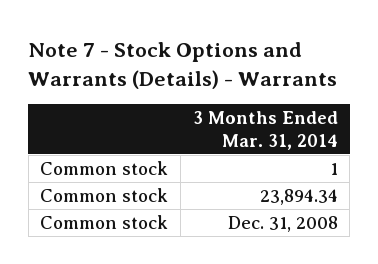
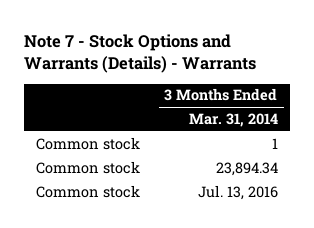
[227,216,338,233] Dec. 31, 2008 -> [197,184,278,200] Jul. 13, 2016

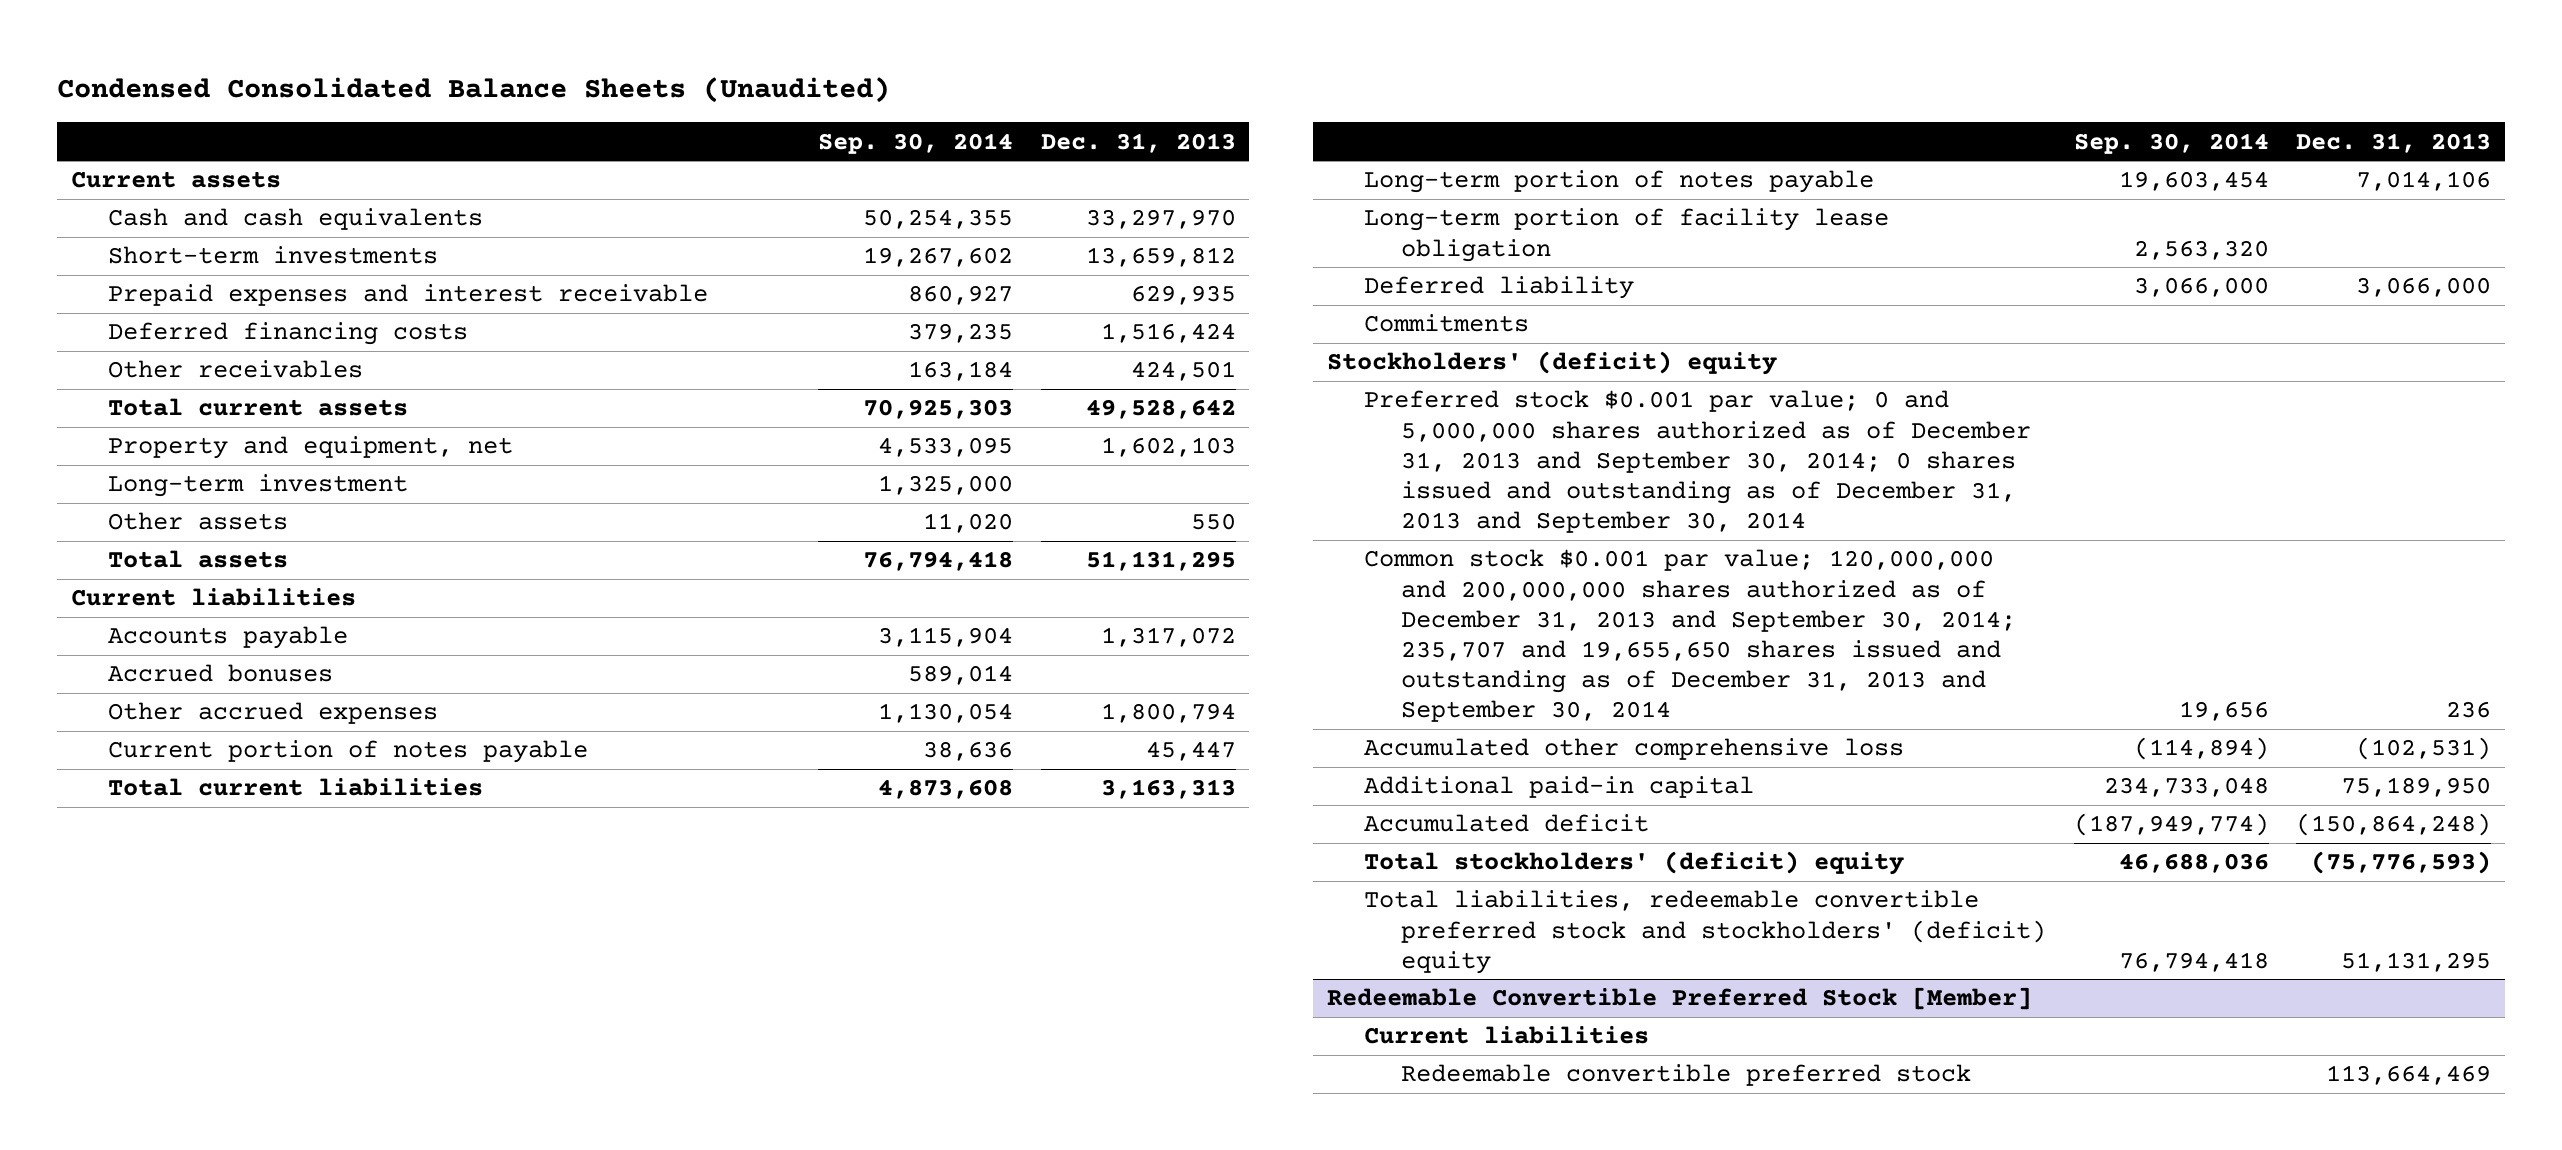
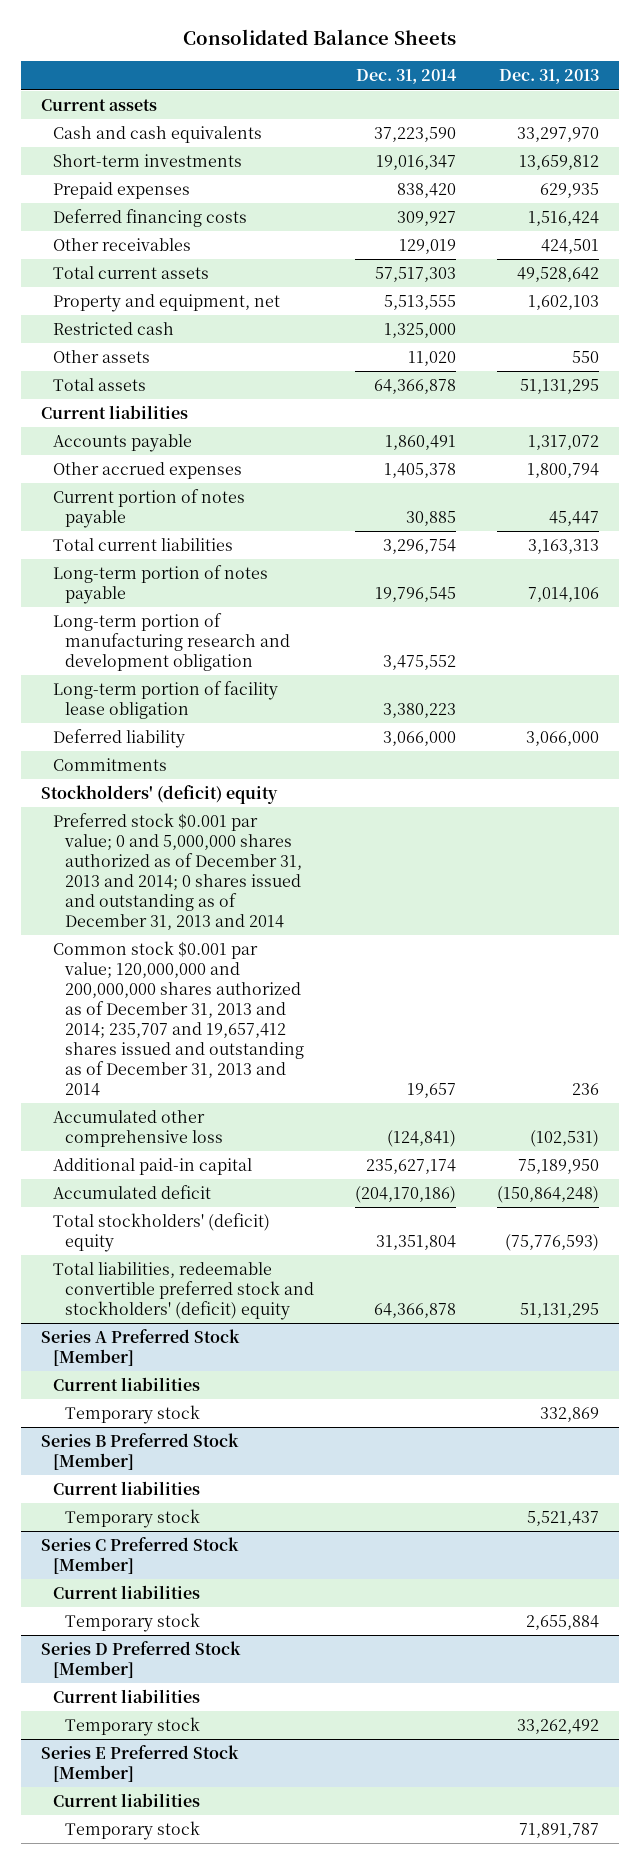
[57,76,891,103] Condensed Consolidated Balance Sheets (Unaudited) -> [183,29,457,46] Consolidated Balance Sheets
[818,132,1014,154] Sep. 30, 2014 -> none
none -> [355,69,457,85] Dec. 31, 2014
[108,284,709,307] Prepaid expenses and interest receivable -> [53,182,191,200] Prepaid expenses
[108,474,409,498] Long-term investment -> none
none -> [53,322,175,336] Restricted cash
[108,664,334,683] Accrued bonuses -> none
none -> [53,613,290,671] Long-term portion of manufacturing research and development obligation
[1364,390,2032,533] Preferred stock $0.001 par value; 0 and 5,000,000 shares authorized as of December 31, 2013 and September 30, 2014; 0 shares issued and outstanding as of December 31, 2013 and September 30, 2014 -> [53,813,302,930] Preferred stock $0.001 par value; 0 and 5,000,000 shares authorized as of December 31, 2013 and 2014; 0 shares issued and outstanding as of December 31, 2013 and 2014
[1364,549,2017,723] Common stock $0.001 par value; 120,000,000 and 200,000,000 shares authorized as of December 31, 2013 and September 30, 2014; 235,707 and 19,655,650 shares issued and outstanding as of December 31, 2013 and September 30, 2014 -> [53,941,304,1096] Common stock $0.001 par value; 120,000,000 and 200,000,000 shares authorized as of December 31, 2013 and 2014; 235,707 and 19,657,412 shares issued and outstanding as of December 31, 2013 and 2014
[1326,987,2032,1011] Redeemable Convertible Preferred Stock [Member] -> none
none -> [41,1329,241,1367] Series A Preferred Stock [Member]
[1401,1064,1972,1087] Redeemable convertible preferred stock -> [64,1405,200,1425] Temporary stock
[2326,1065,2492,1086] 113,664,469 -> [539,1407,599,1423] 332,869
none -> [41,1433,240,1471] Series B Preferred Stock [Member]
none -> [53,1481,201,1496] Current liabilities
none -> [64,1509,200,1529] Temporary stock
none -> [41,1537,240,1575] Series C Preferred Stock [Member]
none -> [53,1585,201,1600] Current liabilities
none -> [64,1613,200,1633] Temporary stock
none -> [41,1641,242,1679] Series D Preferred Stock [Member]
none -> [53,1689,201,1704] Current liabilities
none -> [64,1717,200,1737] Temporary stock
none -> [41,1745,240,1783] Series E Preferred Stock [Member]
none -> [53,1793,201,1808] Current liabilities
none -> [64,1821,200,1841] Temporary stock

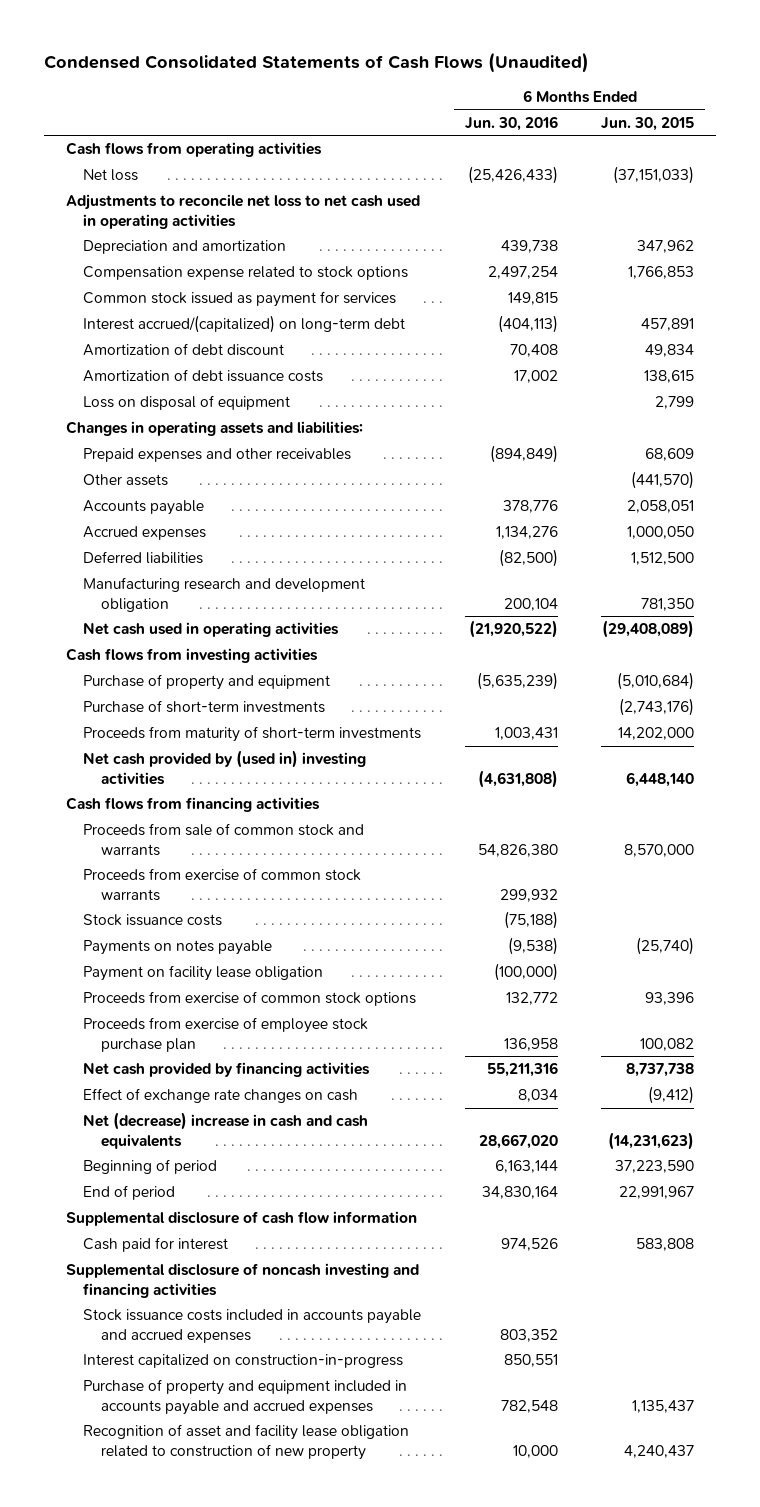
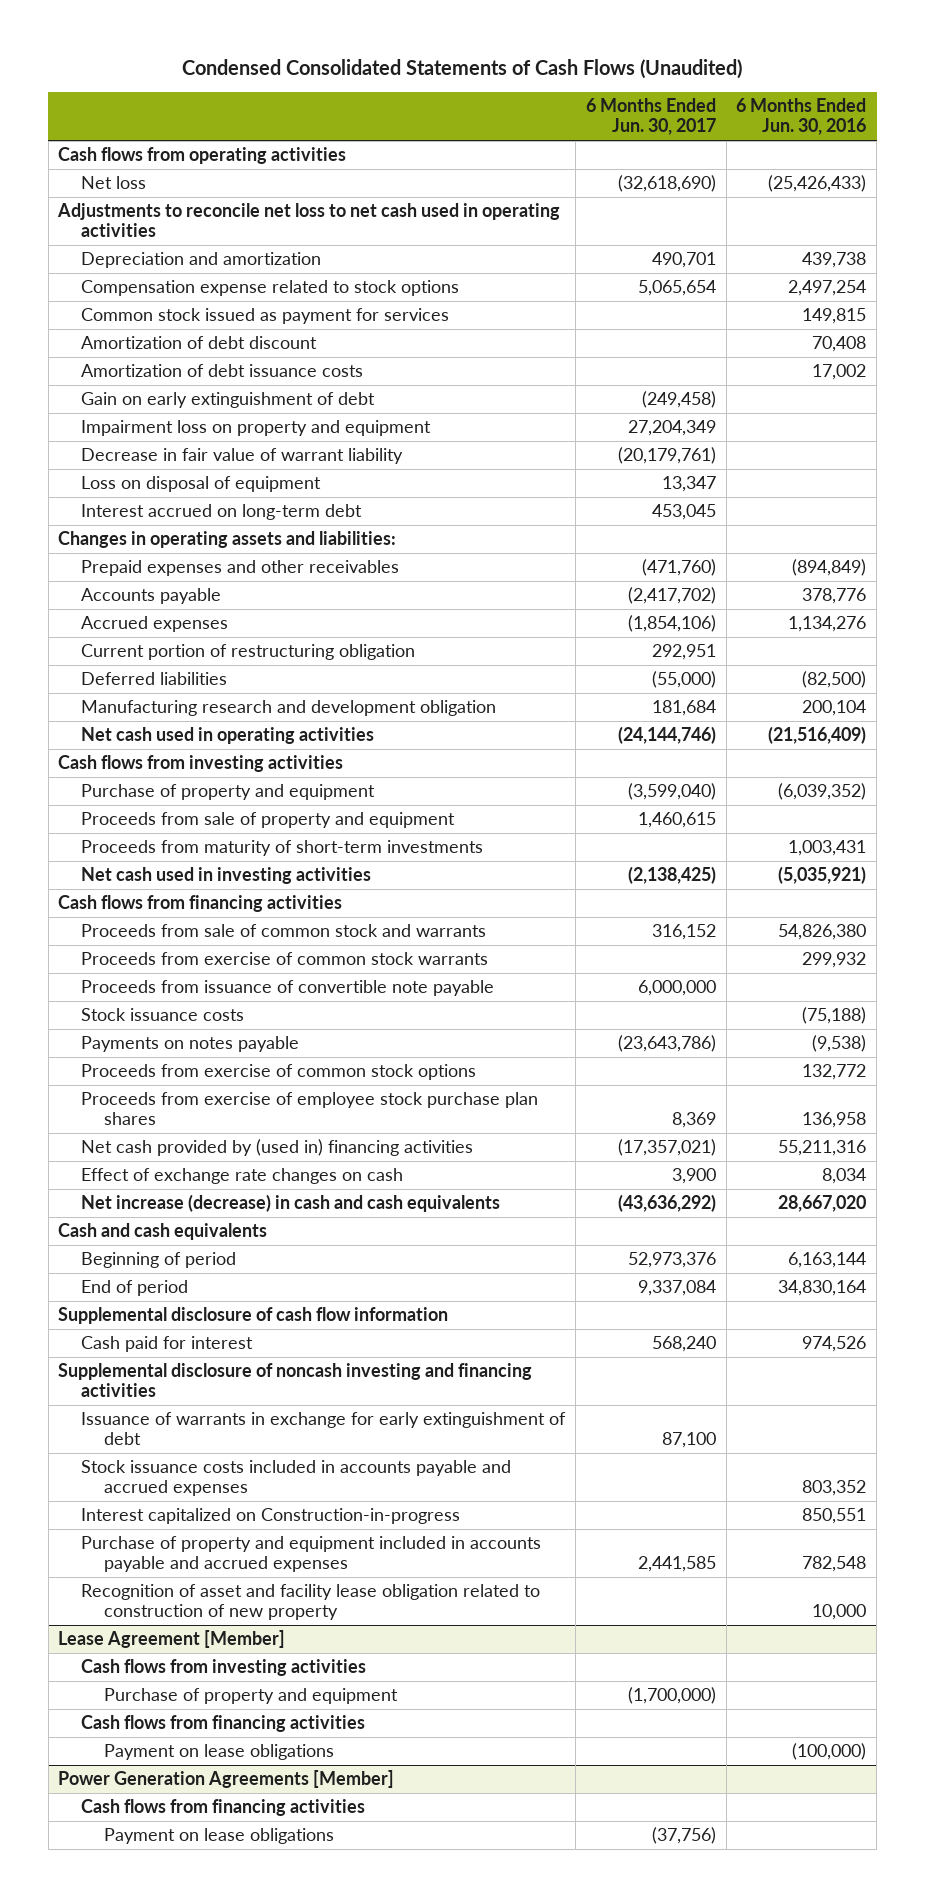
[601,116,695,131] Jun. 30, 2015 -> none
none -> [585,98,716,136] 6 Months Ended Jun. 30, 2017
[83,315,406,334] Interest accrued/(capitalized) on long-term debt -> none
none -> [81,392,376,409] Gain on early extinguishment of debt
none -> [81,420,432,437] Impairment loss on property and equipment
none -> [81,448,404,465] Decrease in fair value of warrant liability
none -> [81,504,363,521] Interest accrued on long-term debt
[83,474,169,487] Other assets -> none
none -> [81,644,416,661] Current portion of restructuring obligation
[468,620,558,639] (21,920,522) -> [768,726,867,745] (21,516,409)
[83,700,326,714] Purchase of short-term investments -> none
[476,672,558,691] (5,635,239) -> [778,783,867,801] (6,039,352)
none -> [81,812,456,829] Proceeds from sale of property and equipment
[83,750,367,785] Net cash provided by (used in) investing activities -> [81,867,372,885] Net cash used in investing activities
[477,769,558,788] (4,631,808) -> [778,866,867,885] (5,035,921)
none -> [81,980,495,997] Proceeds from issuance of convertible note payable
[83,965,324,982] Payment on facility lease obligation -> none
[83,1017,369,1052] Proceeds from exercise of employee stock purchase plan -> [81,1092,539,1126] Proceeds from exercise of employee stock purchase plan shares
[83,1062,371,1078] Net cash provided by financing activities -> [81,1139,474,1157] Net cash provided by (used in) financing activities
[83,1112,369,1149] Net (decrease) increase in cash and cash equivalents -> [81,1194,501,1213] Net increase (decrease) in cash and cash equivalents
none -> [58,1223,268,1241] Cash and cash equivalents
none -> [81,1412,567,1446] Issuance of warrants in exchange for early extinguishment of debt
[83,1354,404,1369] Interest capitalized on construction-in-progress -> [81,1508,461,1525] Interest capitalized on Construction-in-progress
none -> [58,1630,286,1649] Lease Agreement [Member]
none -> [81,1659,367,1677] Cash flows from investing activities
none -> [103,1688,398,1705] Purchase of property and equipment
none -> [81,1715,366,1733] Cash flows from financing activities
none -> [103,1744,334,1761] Payment on lease obligations
none -> [58,1770,395,1789] Power Generation Agreements [Member]
none -> [81,1799,366,1817] Cash flows from financing activities
none -> [103,1828,334,1845] Payment on lease obligations

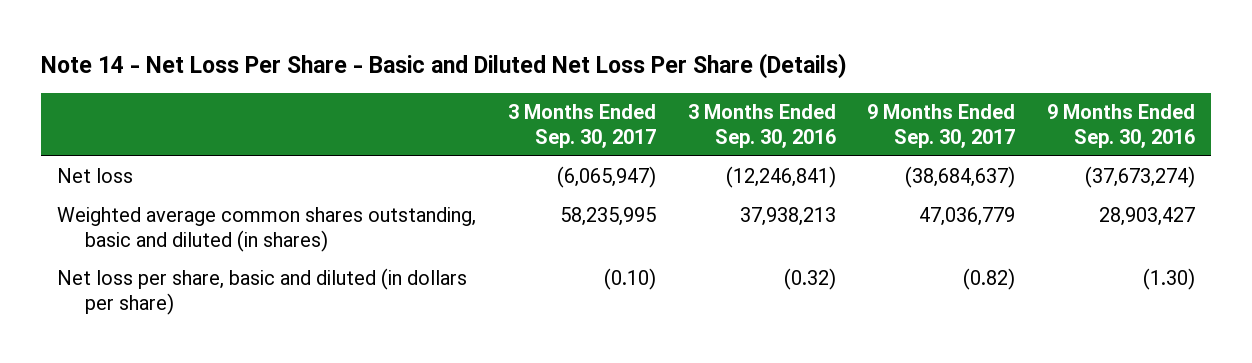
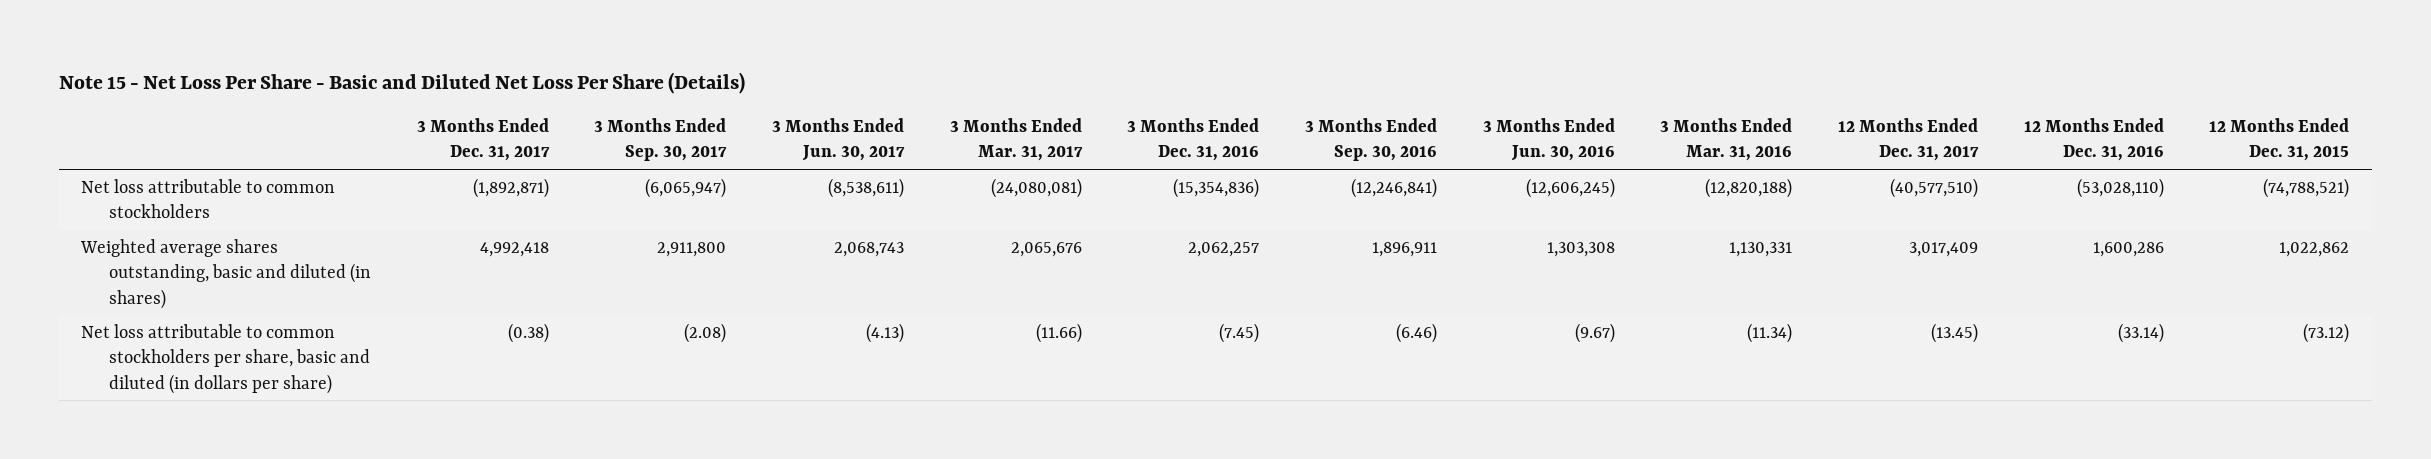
[41,52,848,79] Note 14 - Net Loss Per Share - Basic and Diluted Net Loss Per Share (Details) -> [58,72,745,95] Note 15 - Net Loss Per Share - Basic and Diluted Net Loss Per Share (Details)
[867,104,1016,148] 9 Months Ended Sep. 30, 2017 -> none
[1047,104,1196,148] 9 Months Ended Sep. 30, 2016 -> none
none -> [416,117,550,162] 3 Months Ended Dec. 31, 2017
none -> [771,117,905,162] 3 Months Ended Jun. 30, 2017
none -> [949,117,1083,162] 3 Months Ended Mar. 31, 2017
none -> [1127,117,1260,162] 3 Months Ended Dec. 31, 2016
none -> [1482,117,1615,162] 3 Months Ended Jun. 30, 2016
none -> [1660,117,1793,162] 3 Months Ended Mar. 31, 2016
none -> [1838,117,1980,162] 12 Months Ended Dec. 31, 2017
none -> [2023,117,2164,162] 12 Months Ended Dec. 31, 2016
none -> [2209,117,2350,162] 12 Months Ended Dec. 31, 2015
[57,168,134,184] Net loss -> [81,178,336,219] Net loss attributable to common stockholders
[57,207,477,253] Weighted average common shares outstanding, basic and diluted (in shares) -> [80,238,371,309] Weighted average shares outstanding, basic and diluted (in shares)
[559,207,656,227] 58,235,995 -> [657,241,727,257] 2,911,800
[739,207,836,227] 37,938,213 -> [1371,241,1437,257] 1,896,911
[57,268,468,316] Net loss per share, basic and diluted (in dollars per share) -> [81,323,370,394] Net loss attributable to common stockholders per share, basic and diluted (in dollars per share)
[603,268,656,291] (0.10) -> [684,322,727,343] (2.08)
[783,268,836,291] (0.32) -> [1395,322,1437,343] (6.46)

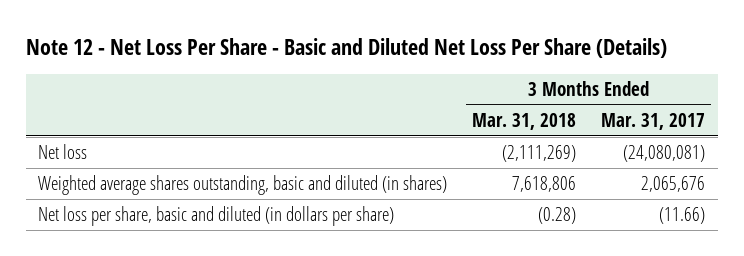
[58,72,745,95] Note 15 - Net Loss Per Share - Basic and Diluted Net Loss Per Share (Details) -> [26,38,668,59] Note 12 - Net Loss Per Share - Basic and Diluted Net Loss Per Share (Details)
[416,117,550,162] 3 Months Ended Dec. 31, 2017 -> none
[594,117,728,162] 3 Months Ended Sep. 30, 2017 -> none
[771,117,905,162] 3 Months Ended Jun. 30, 2017 -> none
[1127,117,1260,162] 3 Months Ended Dec. 31, 2016 -> none
[1304,117,1437,162] 3 Months Ended Sep. 30, 2016 -> none
[1482,117,1615,162] 3 Months Ended Jun. 30, 2016 -> none
[1660,117,1793,162] 3 Months Ended Mar. 31, 2016 -> none
[1838,117,1980,162] 12 Months Ended Dec. 31, 2017 -> none
[2023,117,2164,162] 12 Months Ended Dec. 31, 2016 -> none
[2209,117,2350,162] 12 Months Ended Dec. 31, 2015 -> none
none -> [472,112,577,130] Mar. 31, 2018
[81,178,336,219] Net loss attributable to common stockholders -> [38,144,88,160] Net loss
[81,323,370,394] Net loss attributable to common stockholders per share, basic and diluted (in dollars per share) -> [38,206,395,227] Net loss per share, basic and diluted (in dollars per share)

